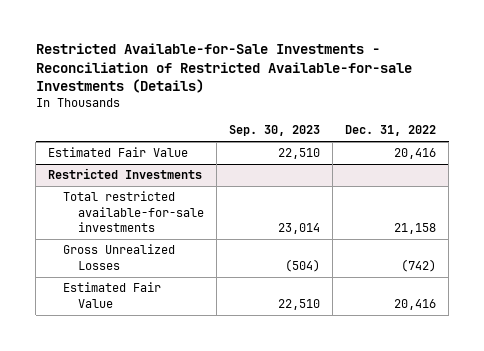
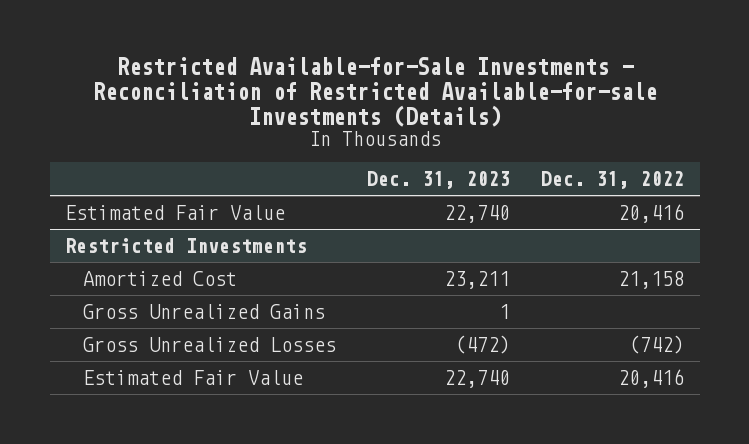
[228,125,320,137] Sep. 30, 2023 -> none
none -> [367,171,511,190] Dec. 31, 2023
[63,191,204,233] Total restricted available-for-sale investments -> [83,270,238,286] Amortized Cost
none -> [83,303,326,319] Gross Unrealized Gains

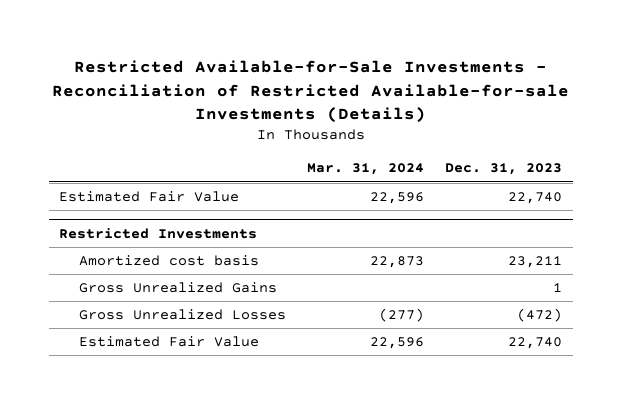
[541,171,685,190] Dec. 31, 2022 -> none
none -> [307,163,425,176] Mar. 31, 2024
[83,270,238,286] Amortized Cost -> [79,255,260,267] Amortized cost basis

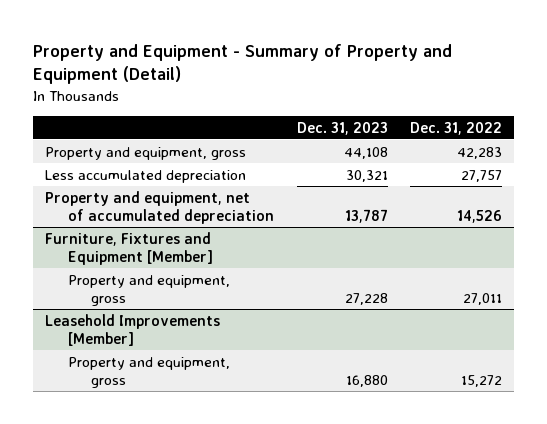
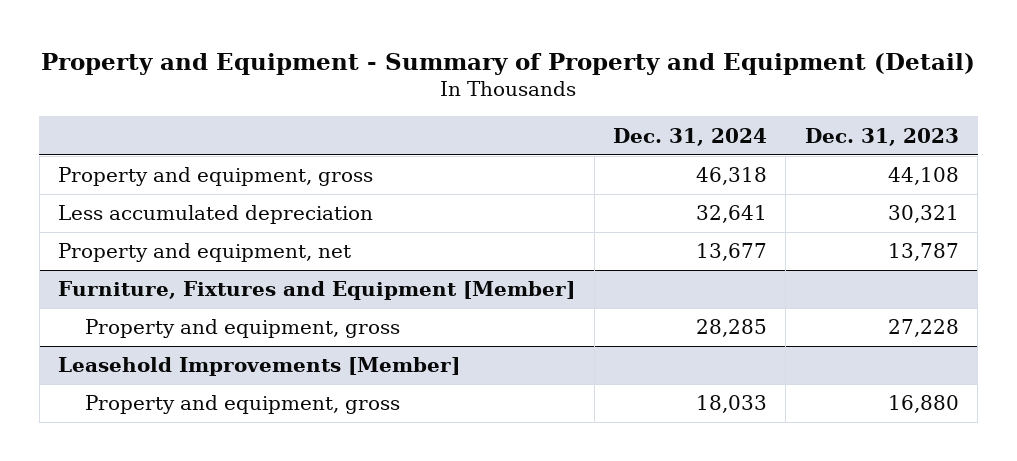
[410,121,503,135] Dec. 31, 2022 -> none
none -> [612,127,767,146] Dec. 31, 2024
[44,190,274,224] Property and equipment, net of accumulated depreciation -> [58,243,352,263] Property and equipment, net

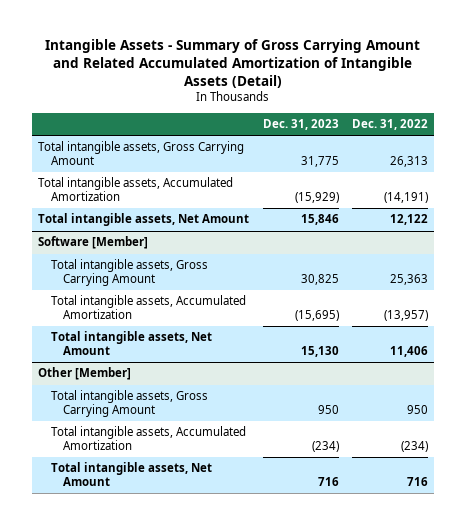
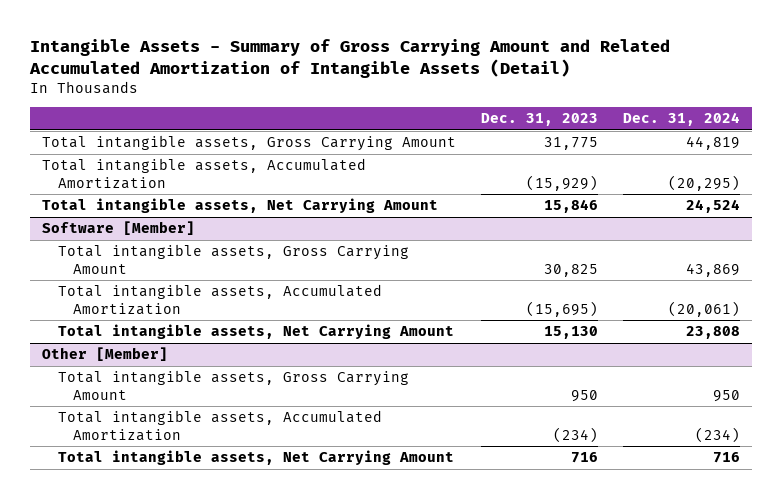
[351,119,428,131] Dec. 31, 2022 -> none
none -> [622,112,740,127] Dec. 31, 2024
[38,213,250,227] Total intangible assets, Net Amount -> [42,198,439,214] Total intangible assets, Net Carrying Amount
[50,331,212,356] Total intangible assets, Net Amount -> [57,324,454,340] Total intangible assets, Net Carrying Amount
[50,462,212,487] Total intangible assets, Net Amount -> [57,450,454,466] Total intangible assets, Net Carrying Amount

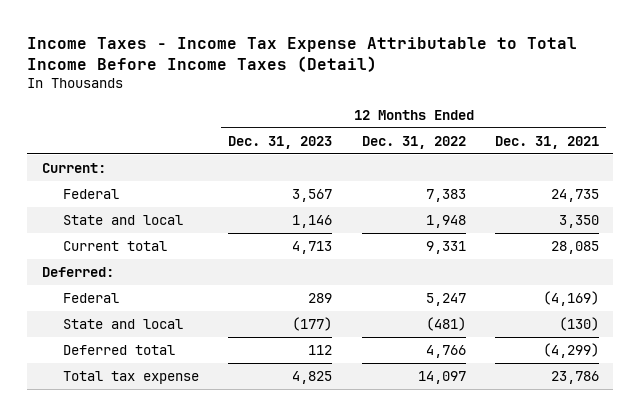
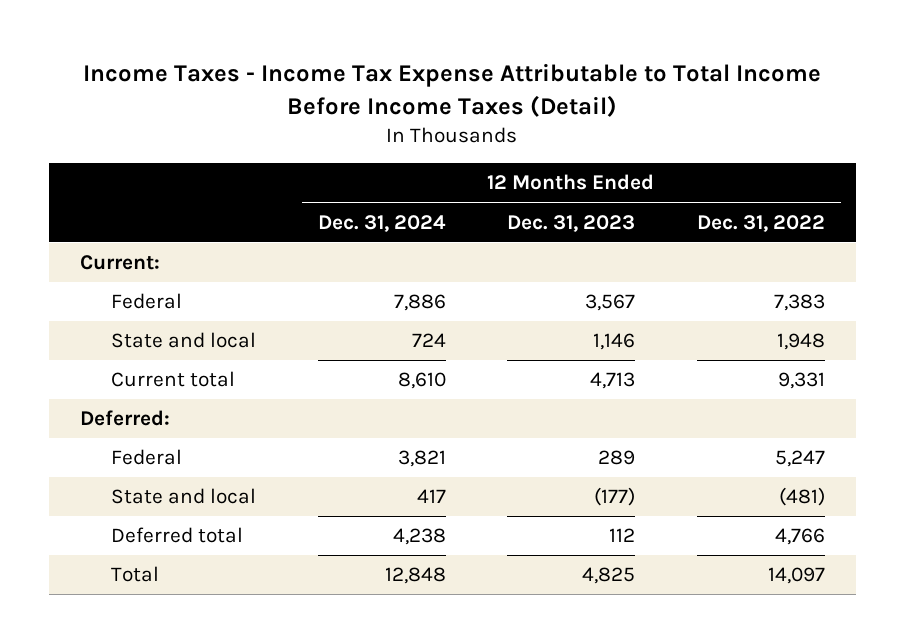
[494,135,599,149] Dec. 31, 2021 -> none
none -> [317,214,446,232] Dec. 31, 2024
[63,371,200,385] Total tax expense -> [110,566,159,583] Total

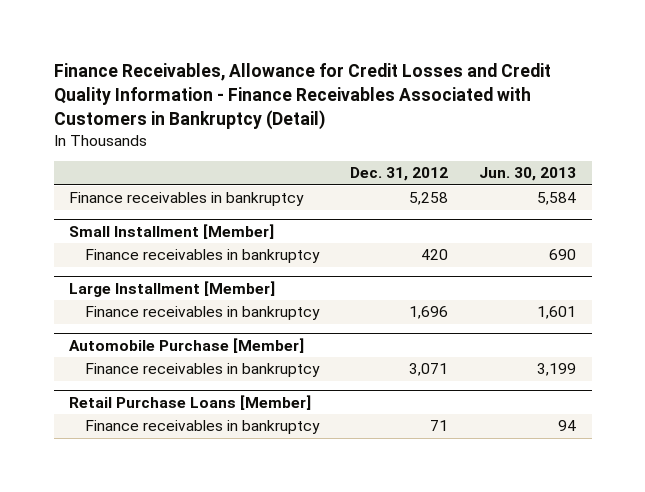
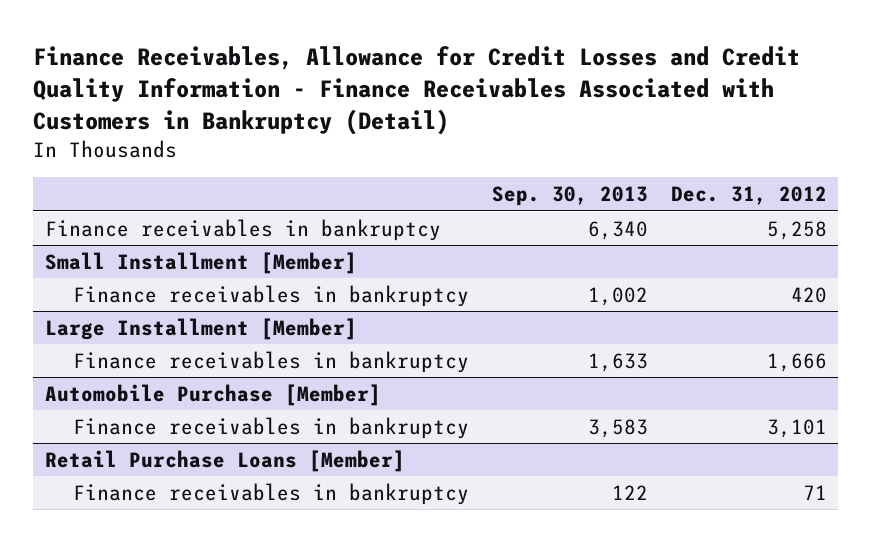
[479,167,577,182] Jun. 30, 2013 -> none
none -> [491,186,648,207] Sep. 30, 2013
[409,306,449,320] 1,696 -> [766,352,827,372] 1,666
[409,363,449,377] 3,071 -> [766,418,827,438] 3,101

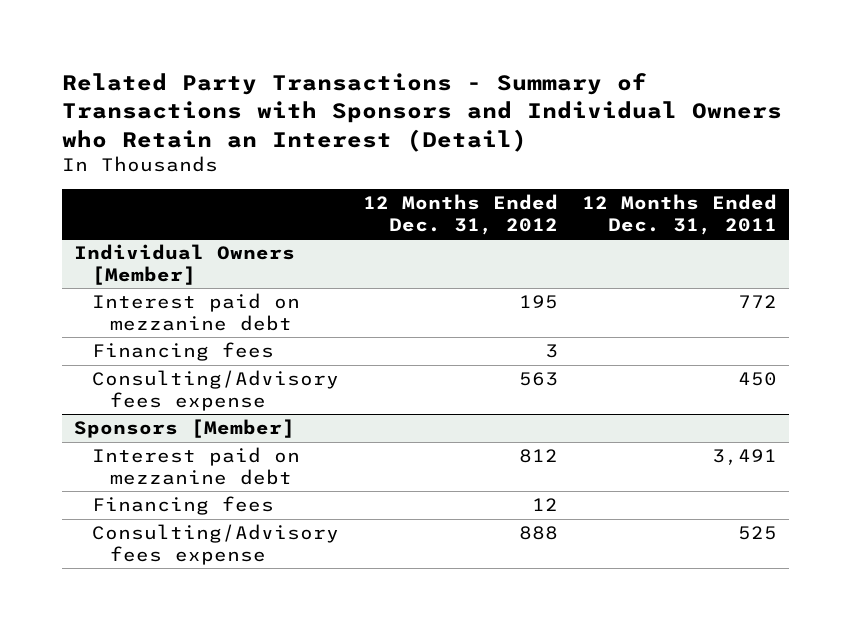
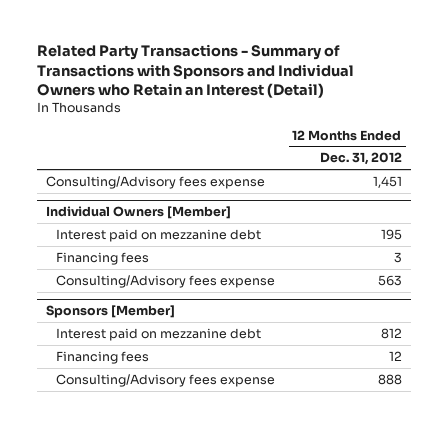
[582,194,778,235] 12 Months Ended Dec. 31, 2011 -> none
none -> [45,175,265,189] Consulting/Advisory fees expense

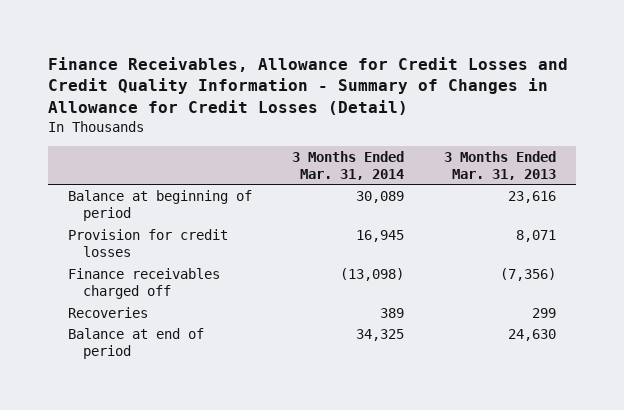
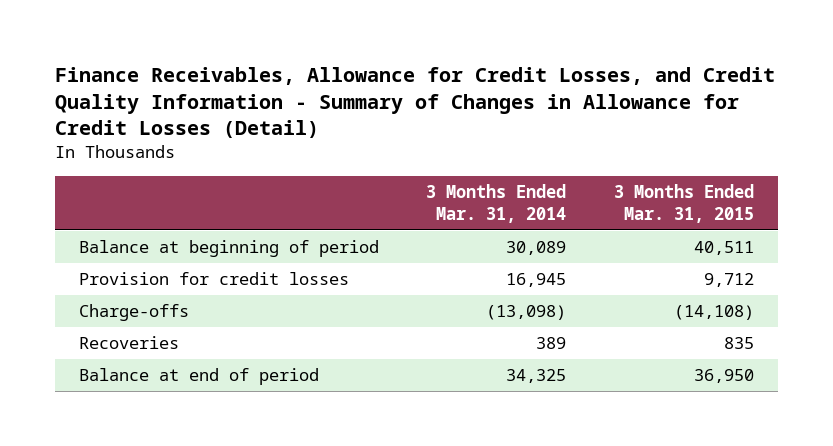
[47,56,568,116] Finance Receivables, Allowance for Credit Losses and Credit Quality Information - Summary of Changes in Allowance for Credit Losses (Detail) -> [55,66,776,139] Finance Receivables, Allowance for Credit Losses, and Credit Quality Information - Summary of Changes in Allowance for Credit Losses (Detail)
[443,150,556,180] 3 Months Ended Mar. 31, 2013 -> none
none -> [614,183,755,223] 3 Months Ended Mar. 31, 2015
[67,267,220,300] Finance receivables charged off -> [78,304,189,322] Charge-offs

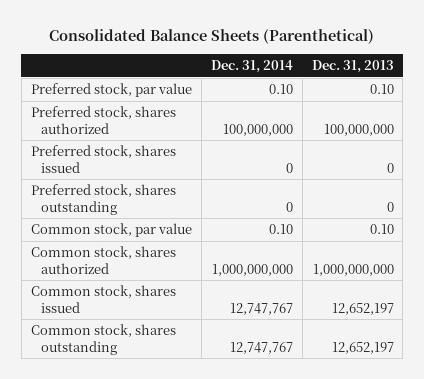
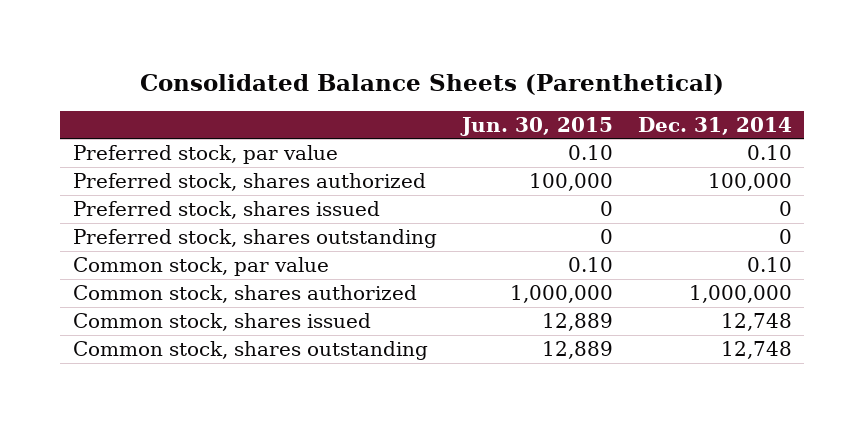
[311,60,394,74] Dec. 31, 2013 -> none
none -> [459,116,613,136] Jun. 30, 2015
[222,123,293,136] 100,000,000 -> [707,173,792,192] 100,000
[211,263,293,276] 1,000,000,000 -> [688,285,792,304] 1,000,000
[229,302,293,315] 12,747,767 -> [720,313,792,332] 12,748
[229,341,293,354] 12,747,767 -> [720,341,792,360] 12,748

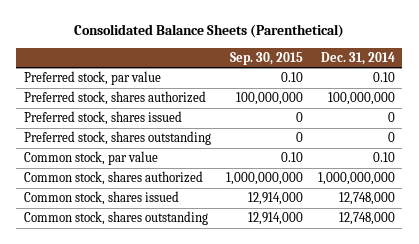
[459,116,613,136] Jun. 30, 2015 -> none
none -> [229,51,303,65] Sep. 30, 2015
[707,173,792,192] 100,000 -> [327,91,395,105] 100,000,000
[688,285,792,304] 1,000,000 -> [317,171,395,185] 1,000,000,000
[720,313,792,332] 12,748 -> [338,191,395,205] 12,748,000
[720,341,792,360] 12,748 -> [338,211,395,225] 12,748,000

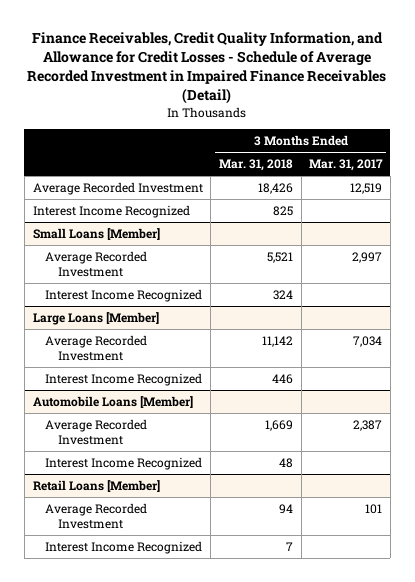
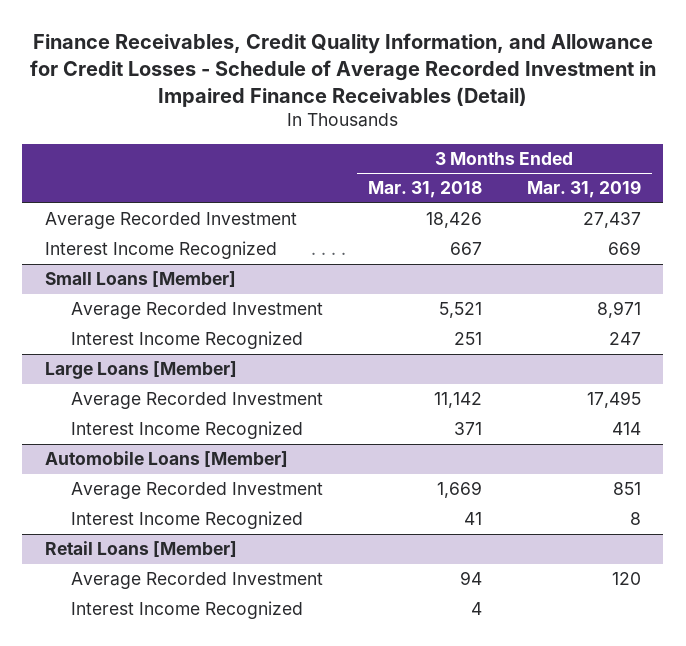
[309,159,384,172] Mar. 31, 2017 -> none
none -> [526,180,641,199] Mar. 31, 2019
[272,206,293,217] 825 -> [449,242,482,256] 667
[272,290,293,301] 324 -> [453,332,482,346] 251
[271,374,293,385] 446 -> [453,422,482,436] 371
[278,458,293,469] 48 -> [463,512,482,526] 41
[285,542,293,552] 7 -> [470,602,482,616] 4

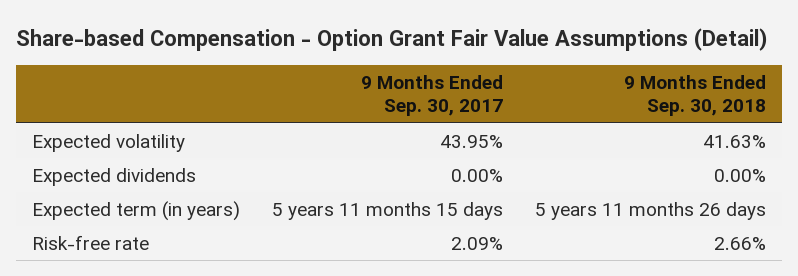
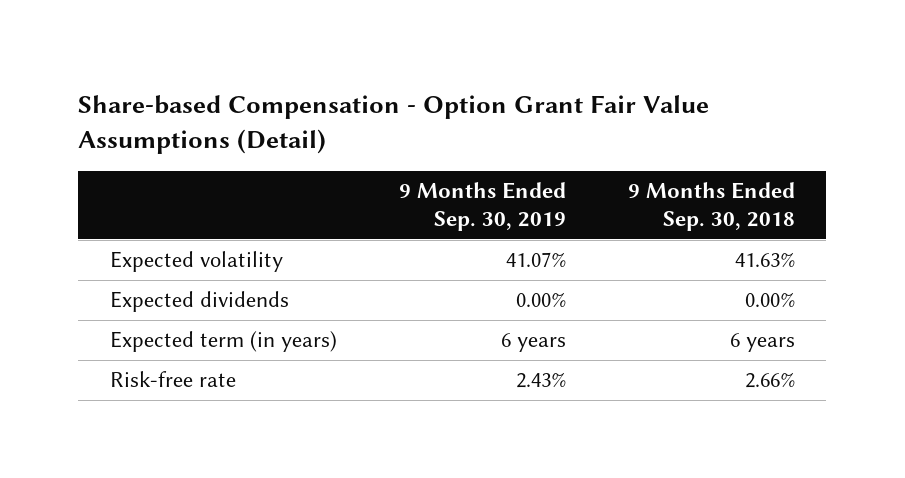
[361,74,504,117] 9 Months Ended Sep. 30, 2017 -> none
none -> [398,182,566,232] 9 Months Ended Sep. 30, 2019
[535,201,767,220] 5 years 11 months 26 days -> [730,333,796,353] 6 years

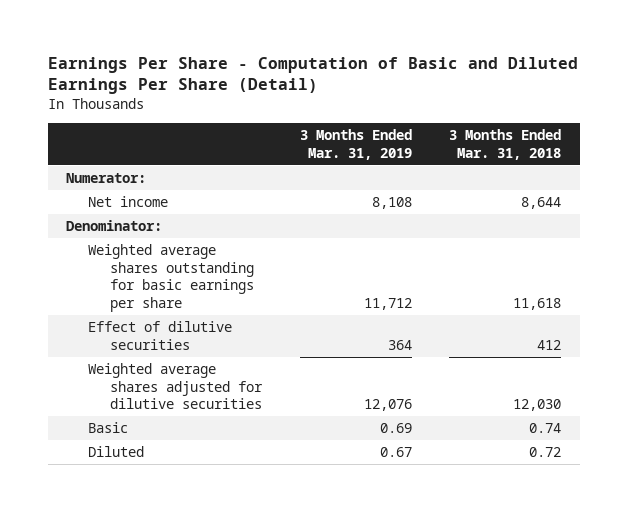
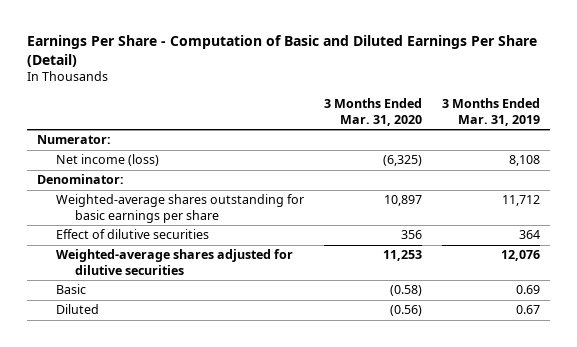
[449,128,562,160] 3 Months Ended Mar. 31, 2018 -> none
none -> [323,97,422,126] 3 Months Ended Mar. 31, 2020
[88,195,169,207] Net income -> [55,154,159,167] Net income (loss)
[88,243,255,312] Weighted average shares outstanding for basic earnings per share -> [55,194,304,224] Weighted-average shares outstanding for basic earnings per share
[88,362,264,410] Weighted average shares adjusted for dilutive securities -> [55,249,293,276] Weighted-average shares adjusted for dilutive securities

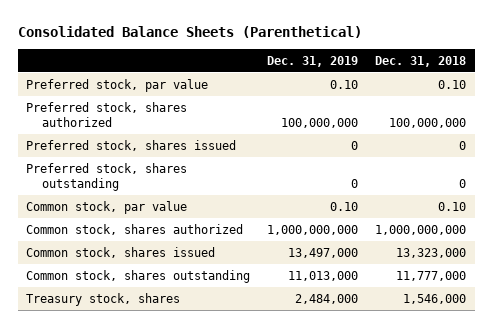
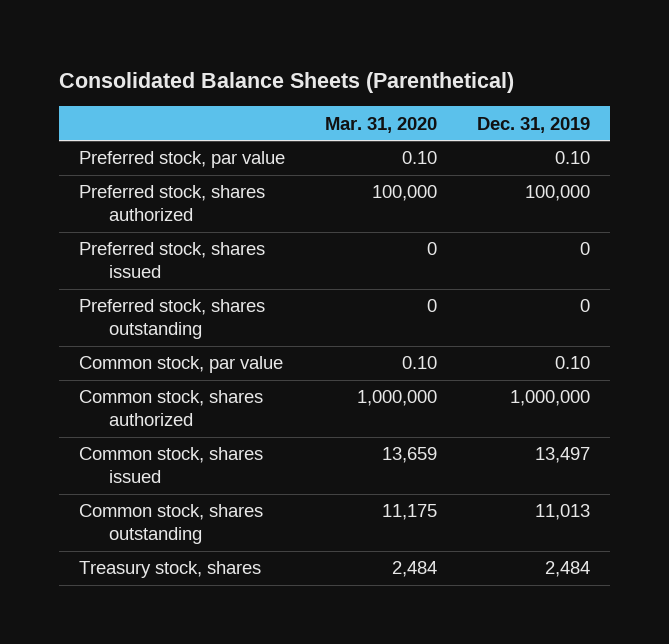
[375,55,467,67] Dec. 31, 2018 -> none
none -> [324,116,437,133] Mar. 31, 2020
[281,118,359,129] 100,000,000 -> [525,185,591,202] 100,000
[267,224,359,235] 1,000,000,000 -> [510,390,591,407] 1,000,000
[288,247,359,258] 13,497,000 -> [535,447,591,464] 13,497
[288,270,359,281] 11,013,000 -> [535,504,591,521] 11,013
[295,293,359,304] 2,484,000 -> [545,561,591,578] 2,484

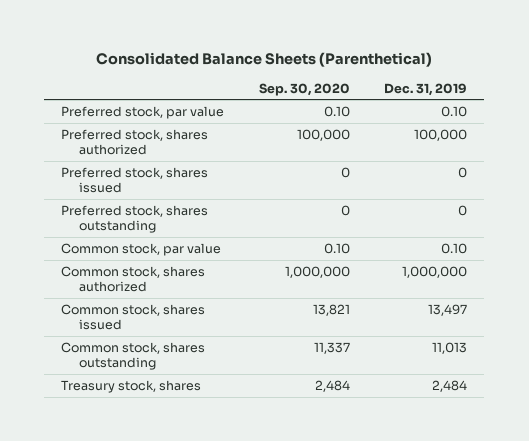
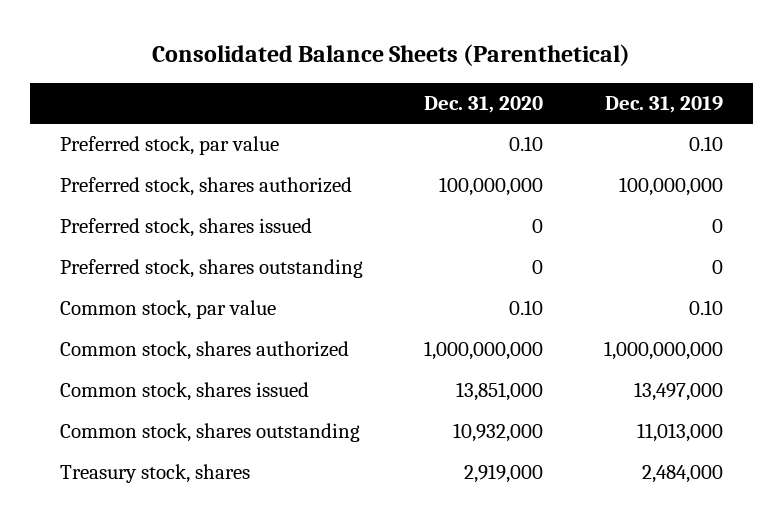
[258,82,350,96] Sep. 30, 2020 -> none
none -> [423,96,543,114] Dec. 31, 2020
[414,128,468,141] 100,000 -> [618,177,723,197] 100,000,000
[402,265,468,278] 1,000,000 -> [603,341,723,361] 1,000,000,000
[428,303,468,316] 13,497 -> [633,382,723,402] 13,497,000
[432,341,468,354] 11,013 -> [636,423,723,443] 11,013,000
[432,379,468,392] 2,484 -> [641,465,723,484] 2,484,000

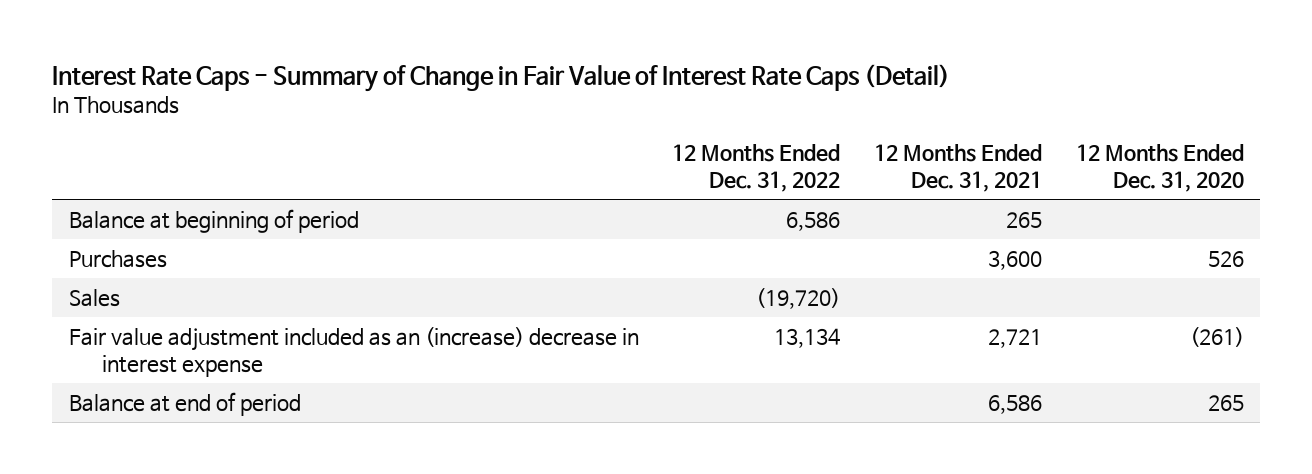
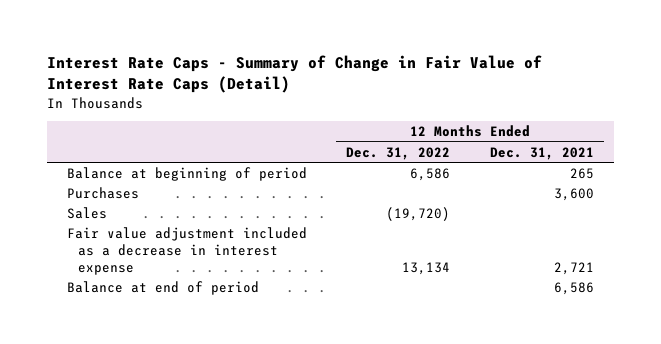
[1075,144,1244,193] 12 Months Ended Dec. 31, 2020 -> none
[68,327,639,378] Fair value adjustment included as an (increase) decrease in interest expense -> [66,226,307,275] Fair value adjustment included as a decrease in interest expense

